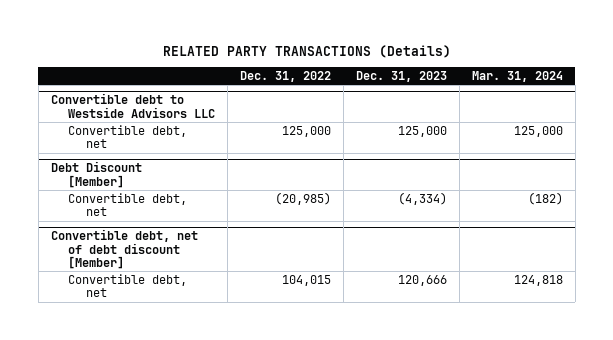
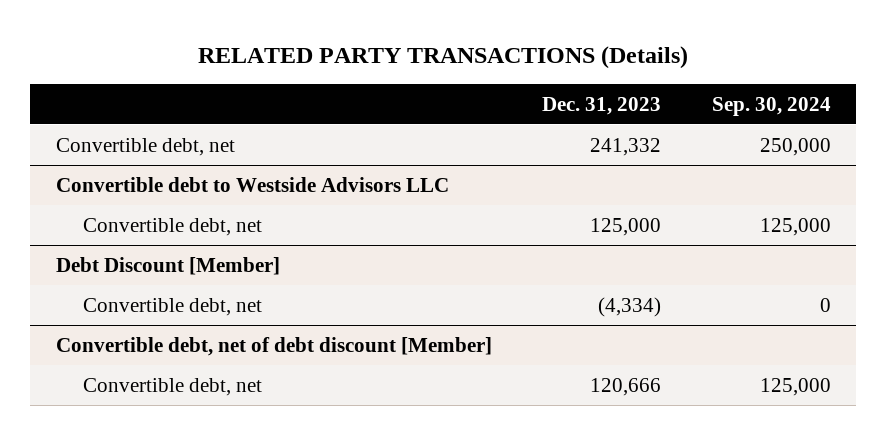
[240,70,332,82] Dec. 31, 2022 -> none
[471,70,563,82] Mar. 31, 2024 -> none
none -> [712,96,832,116] Sep. 30, 2024
none -> [55,137,235,156] Convertible debt, net

